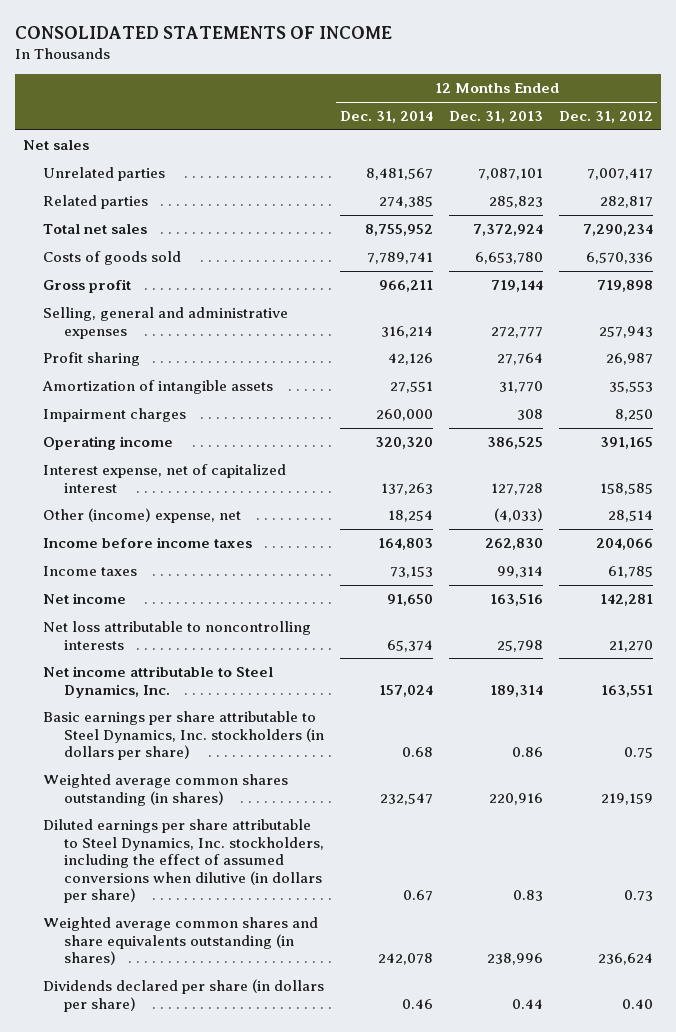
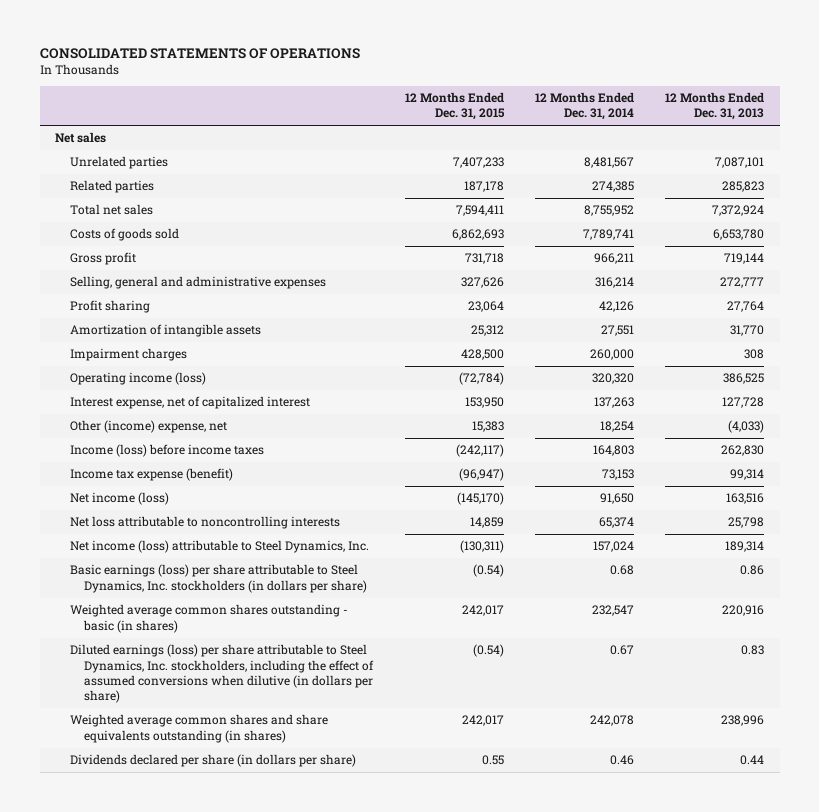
[15,25,393,39] CONSOLIDATED STATEMENTS OF INCOME -> [39,47,360,59] CONSOLIDATED STATEMENTS OF OPERATIONS
[559,111,654,124] Dec. 31, 2012 -> none
none -> [404,91,505,121] 12 Months Ended Dec. 31, 2015
[43,436,174,451] Operating income -> [69,372,206,386] Operating income (loss)
[43,537,253,549] Income before income taxes -> [69,444,264,458] Income (loss) before income taxes
[43,566,138,577] Income taxes -> [69,468,233,482] Income tax expense (benefit)
[43,593,127,605] Net income -> [69,492,169,506] Net income (loss)
[43,666,274,698] Net income attributable to Steel Dynamics, Inc. -> [69,540,369,554] Net income (loss) attributable to Steel Dynamics, Inc.
[43,711,324,761] Basic earnings per share attributable to Steel Dynamics, Inc. stockholders (in dollars per share) -> [69,564,368,593] Basic earnings (loss) per share attributable to Steel Dynamics, Inc. stockholders (in dollars per share)
[43,774,289,806] Weighted average common shares outstanding (in shares) -> [69,604,348,633] Weighted average common shares outstanding - basic (in shares)
[43,819,324,904] Diluted earnings per share attributable to Steel Dynamics, Inc. stockholders, including the effect of assumed conversions when dilutive (in dollars per share) -> [69,644,375,704] Diluted earnings (loss) per share attributable to Steel Dynamics, Inc. stockholders, including the effect of assumed conversions when dilutive (in dollars per share)

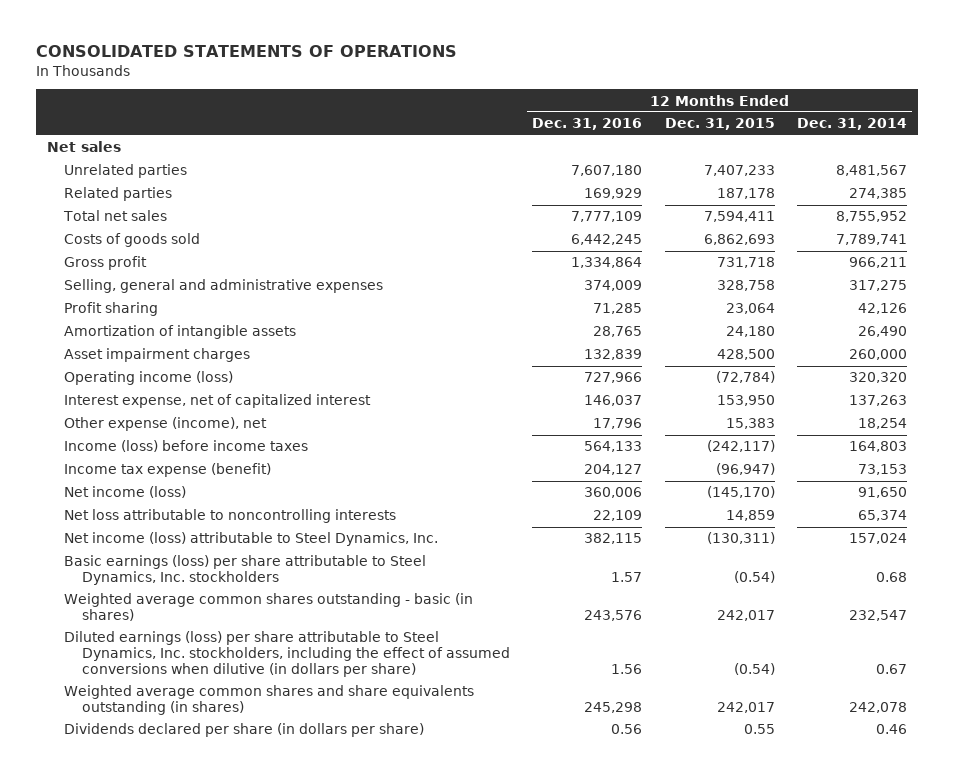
[665,91,765,121] 12 Months Ended Dec. 31, 2013 -> none
none -> [532,118,643,131] Dec. 31, 2016
[460,277,504,289] 327,626 -> [716,280,775,292] 328,758
[594,277,634,289] 316,214 -> [848,280,907,292] 317,275
[470,325,504,337] 25,312 -> [725,326,775,338] 24,180
[600,325,634,337] 27,551 -> [857,326,907,338] 26,490
[69,348,187,362] Impairment charges -> [64,348,251,363] Asset impairment charges
[69,420,227,434] Other (income) expense, net -> [64,417,268,432] Other expense (income), net
[69,564,368,593] Basic earnings (loss) per share attributable to Steel Dynamics, Inc. stockholders (in dollars per share) -> [64,555,427,586] Basic earnings (loss) per share attributable to Steel Dynamics, Inc. stockholders

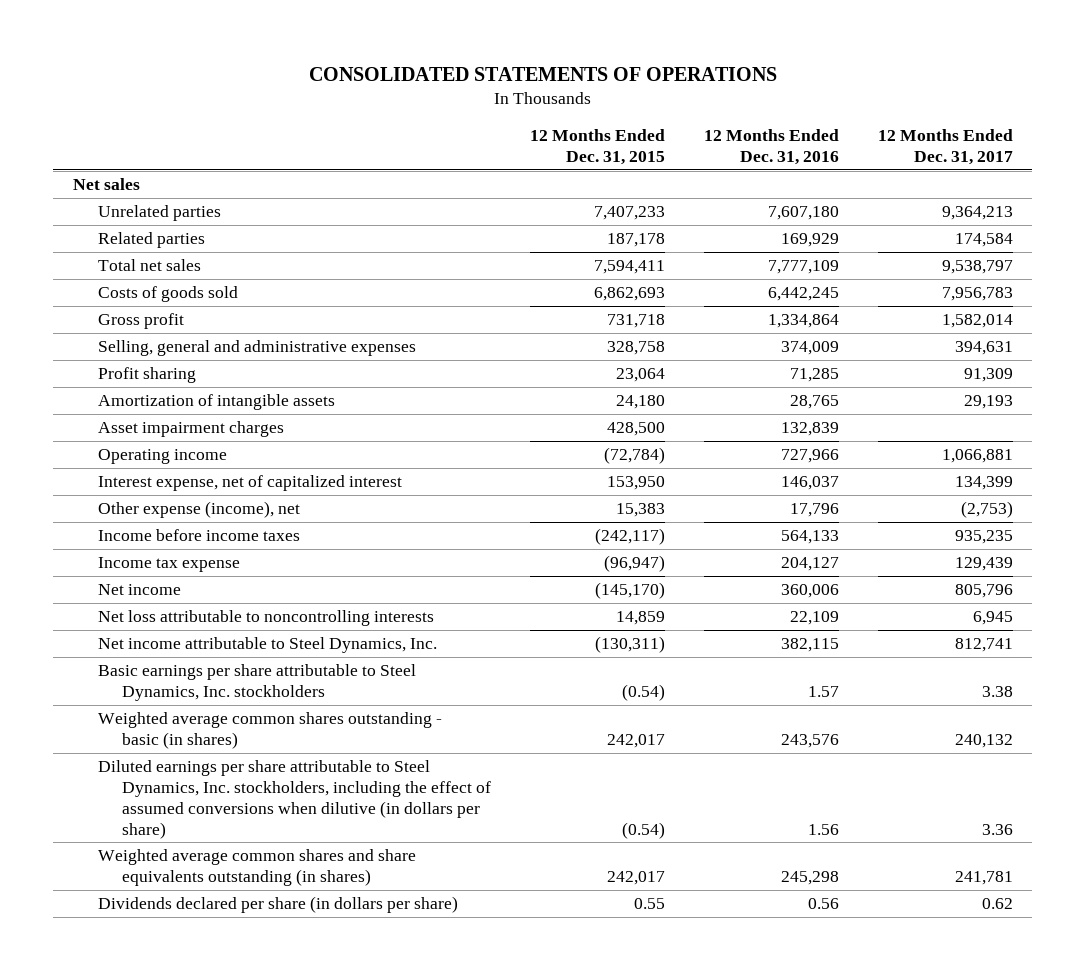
[796,118,907,131] Dec. 31, 2014 -> none
none -> [877,129,1013,165] 12 Months Ended Dec. 31, 2017
[64,371,234,386] Operating income (loss) -> [97,449,227,465] Operating income
[64,440,309,453] Income (loss) before income taxes -> [97,529,300,542] Income before income taxes
[64,463,272,478] Income tax expense (benefit) -> [97,557,240,573] Income tax expense
[64,486,187,499] Net income (loss) -> [97,584,181,596] Net income
[64,532,439,547] Net income (loss) attributable to Steel Dynamics, Inc. -> [97,637,437,654] Net income attributable to Steel Dynamics, Inc.
[64,555,427,586] Basic earnings (loss) per share attributable to Steel Dynamics, Inc. stockholders -> [97,664,416,701] Basic earnings per share attributable to Steel Dynamics, Inc. stockholders
[64,631,511,677] Diluted earnings (loss) per share attributable to Steel Dynamics, Inc. stockholders, including the effect of assumed conversions when dilutive (in dollars per share) -> [97,760,492,839] Diluted earnings per share attributable to Steel Dynamics, Inc. stockholders, including the effect of assumed conversions when dilutive (in dollars per share)

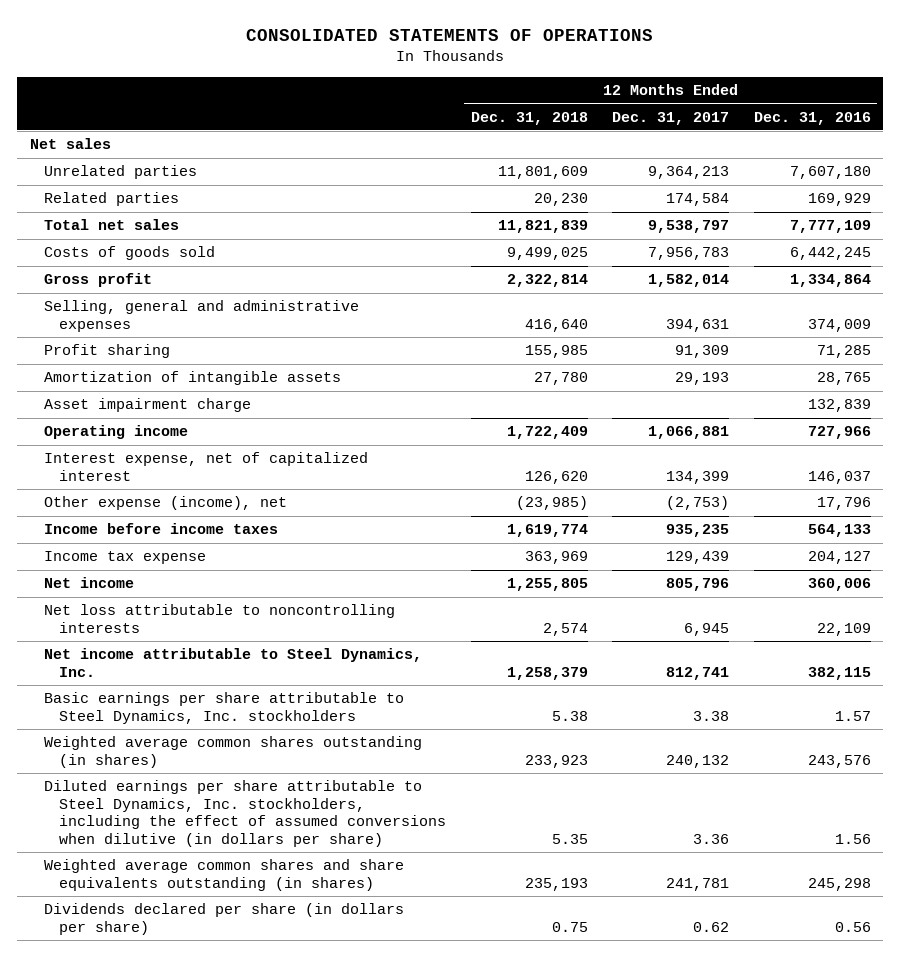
[530,129,666,165] 12 Months Ended Dec. 31, 2015 -> none
none -> [470,111,588,125] Dec. 31, 2018
[97,421,284,438] Asset impairment charges -> [44,398,252,413] Asset impairment charge
[97,712,442,749] Weighted average common shares outstanding - basic (in shares) -> [44,736,423,768] Weighted average common shares outstanding (in shares)

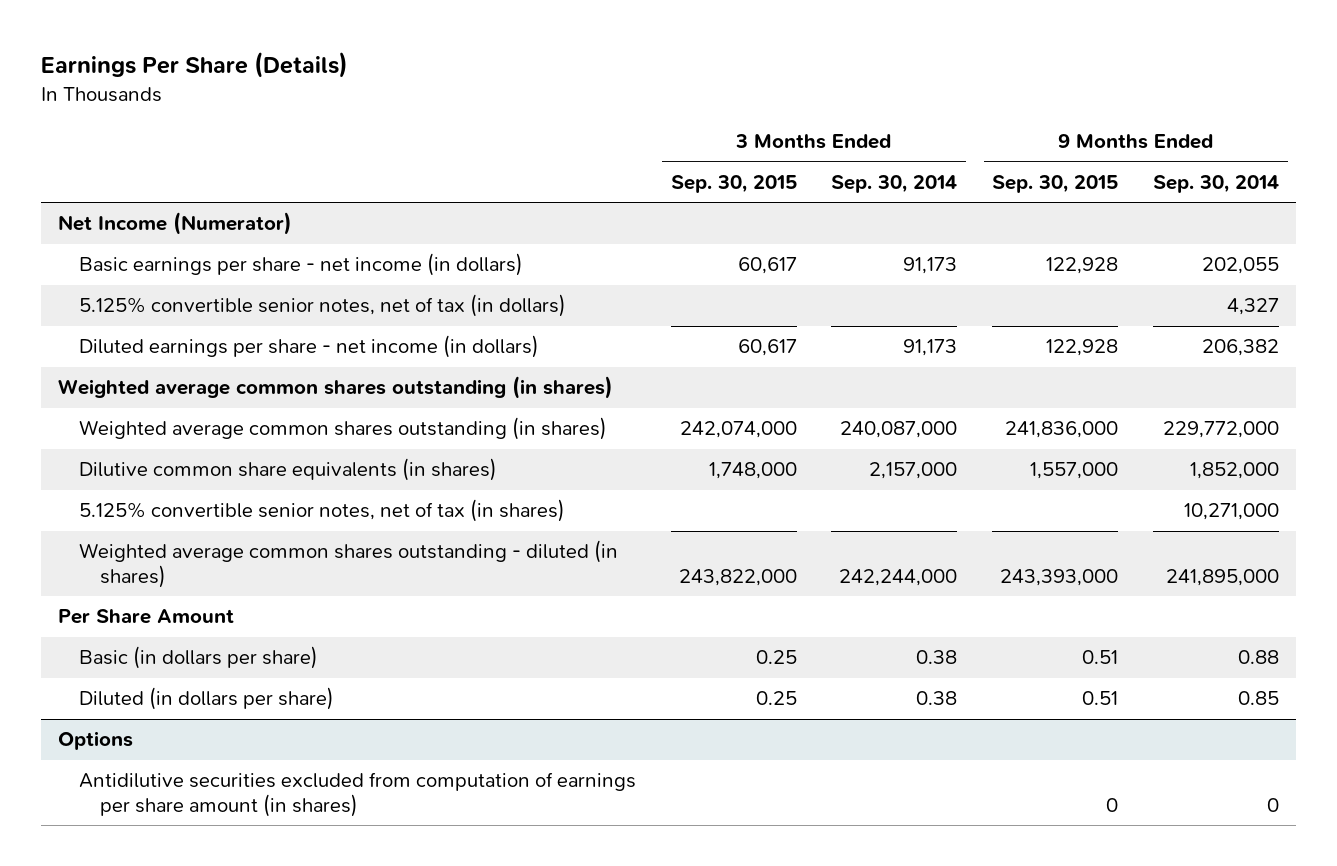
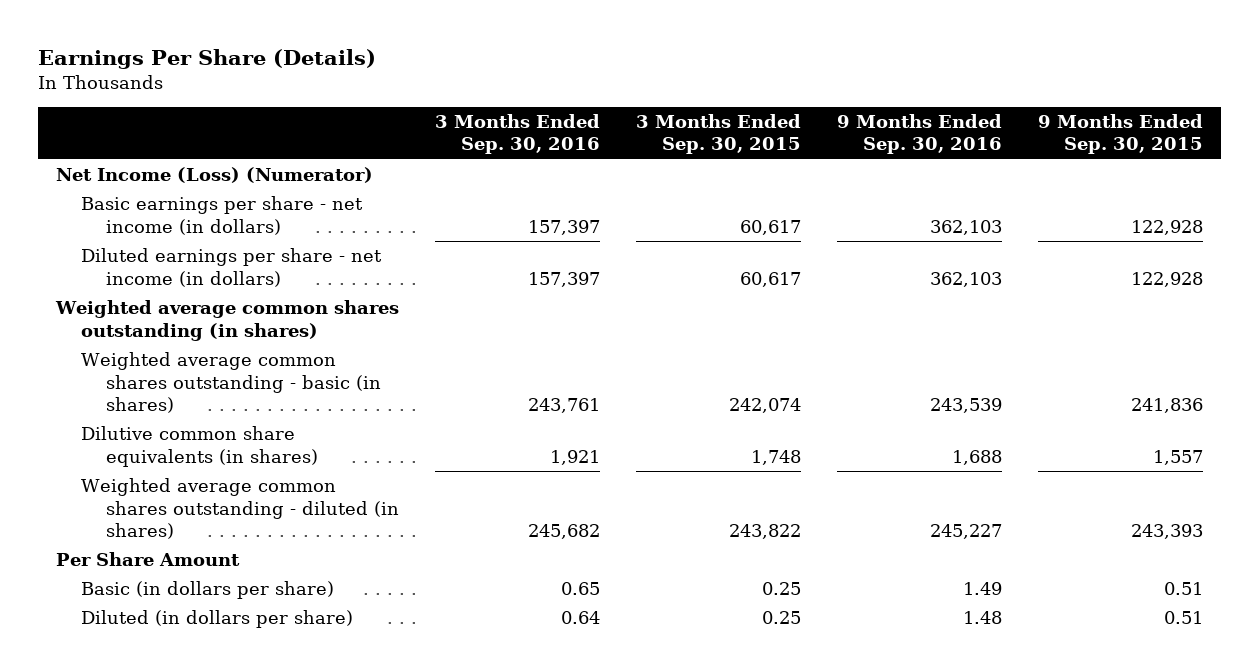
[831,175,958,194] Sep. 30, 2014 -> none
[1153,175,1280,194] Sep. 30, 2014 -> none
none -> [435,113,601,155] 3 Months Ended Sep. 30, 2016
none -> [837,113,1003,155] 9 Months Ended Sep. 30, 2016
[57,212,292,236] Net Income (Numerator) -> [55,167,373,184] Net Income (Loss) (Numerator)
[78,294,566,318] 5.125% convertible senior notes, net of tax (in dollars) -> none
[78,499,565,523] 5.125% convertible senior notes, net of tax (in shares) -> none
[78,417,607,441] Weighted average common shares outstanding (in shares) -> [81,352,382,414] Weighted average common shares outstanding - basic (in shares)
[679,421,797,439] 242,074,000 -> [729,398,802,414] 242,074
[1005,421,1119,439] 241,836,000 -> [1131,398,1204,414] 241,836
[708,462,797,480] 1,748,000 -> [751,449,802,465] 1,748
[1030,462,1119,480] 1,557,000 -> [1153,449,1204,465] 1,557
[678,568,797,586] 243,822,000 -> [729,524,802,540] 243,822
[1000,568,1119,586] 243,393,000 -> [1131,524,1204,540] 243,393
[57,731,133,751] Options -> none
[78,772,636,817] Antidilutive securities excluded from computation of earnings per share amount (in shares) -> none

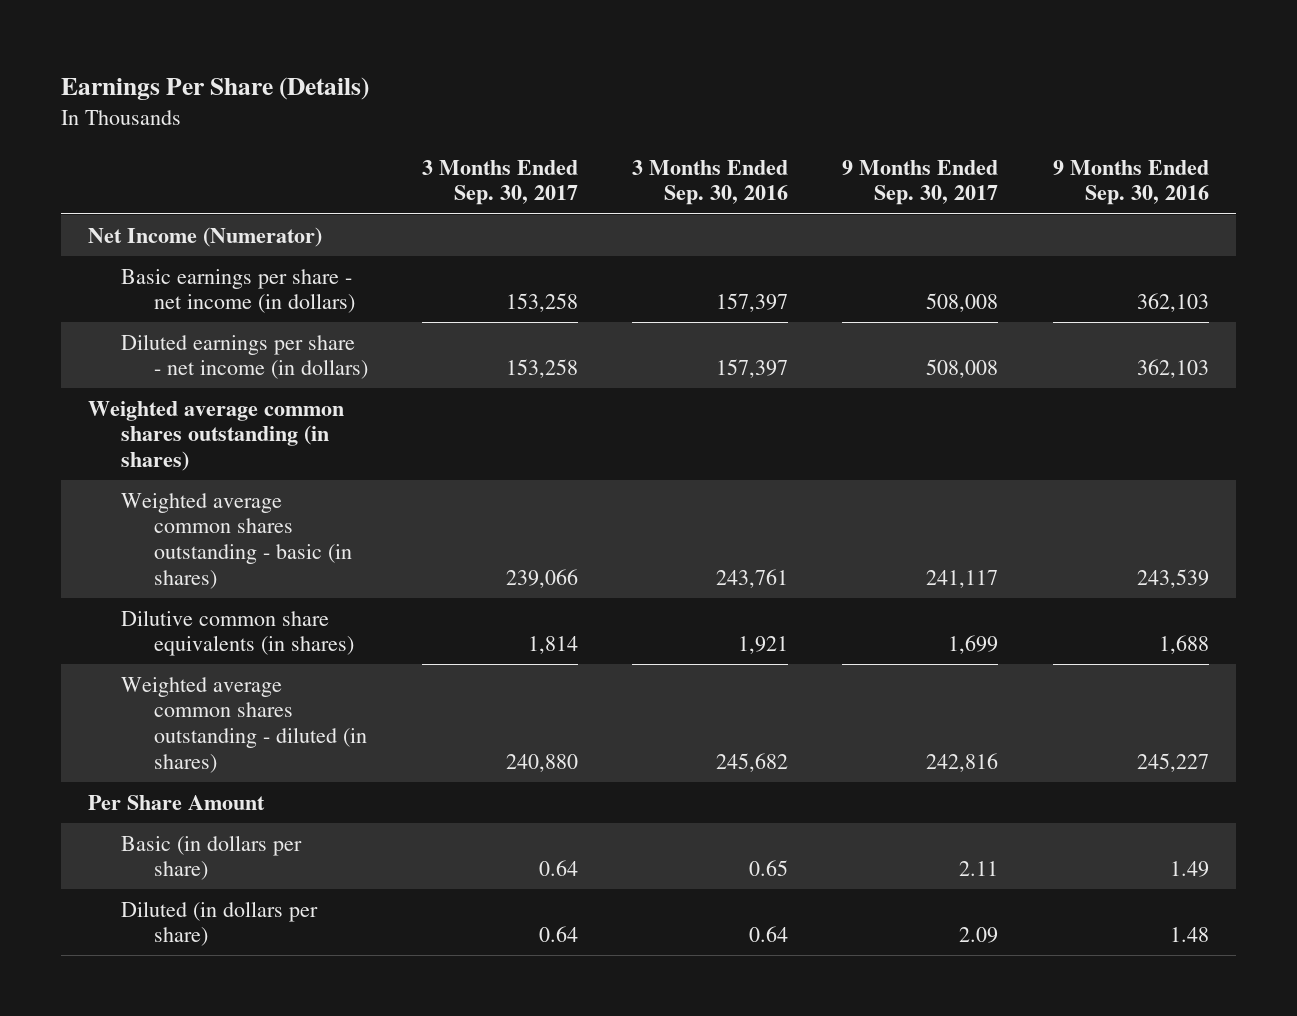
[636,113,802,155] 3 Months Ended Sep. 30, 2015 -> none
[1038,113,1204,155] 9 Months Ended Sep. 30, 2015 -> none
none -> [421,159,578,206] 3 Months Ended Sep. 30, 2017
none -> [842,159,999,206] 9 Months Ended Sep. 30, 2017
[55,167,373,184] Net Income (Loss) (Numerator) -> [88,226,323,247] Net Income (Numerator)

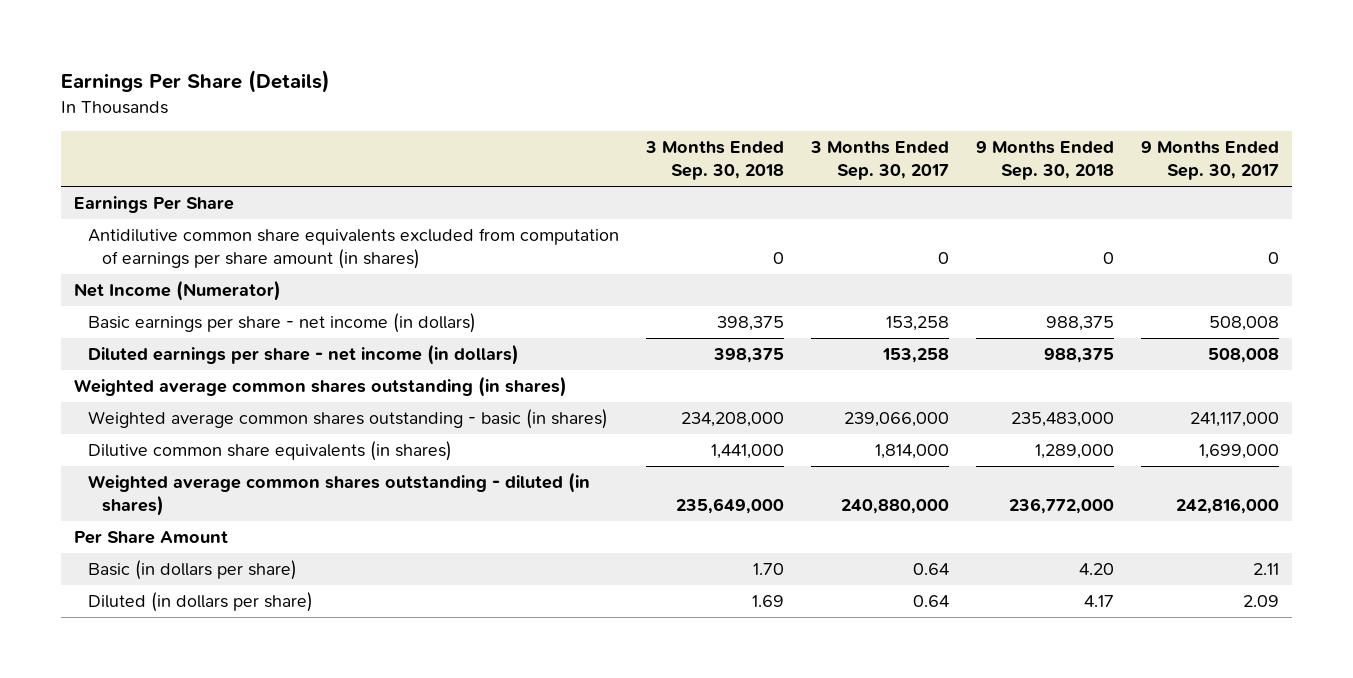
[632,159,789,206] 3 Months Ended Sep. 30, 2016 -> none
[1052,159,1209,206] 9 Months Ended Sep. 30, 2016 -> none
none -> [645,141,785,180] 3 Months Ended Sep. 30, 2018
none -> [976,141,1115,180] 9 Months Ended Sep. 30, 2018
none -> [74,196,235,214] Earnings Per Share
none -> [88,228,620,270] Antidilutive common share equivalents excluded from computation of earnings per share amount (in shares)
[505,568,578,588] 239,066 -> [844,412,950,428] 239,066,000
[926,569,999,588] 241,117 -> [1189,412,1279,428] 241,117,000
[527,636,578,655] 1,814 -> [875,444,950,460] 1,814,000
[948,635,999,655] 1,699 -> [1198,444,1279,460] 1,699,000
[505,753,578,772] 240,880 -> [841,499,950,515] 240,880,000
[926,752,999,772] 242,816 -> [1175,498,1279,515] 242,816,000

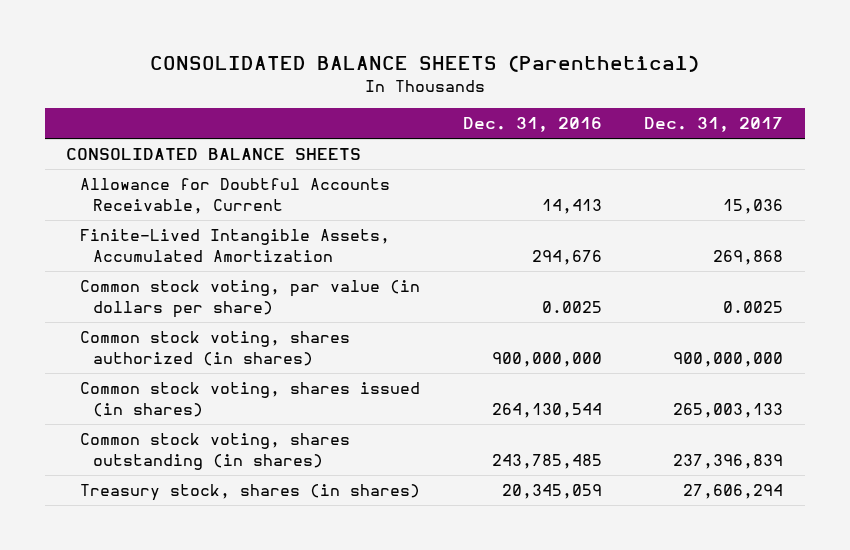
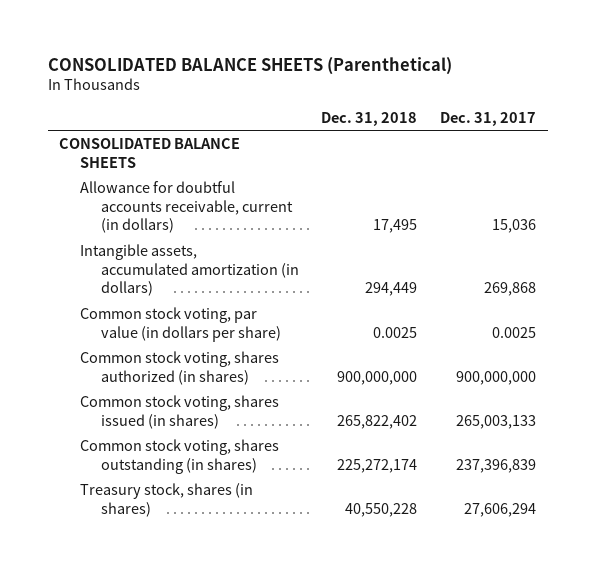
[462,117,602,133] Dec. 31, 2016 -> none
none -> [321,111,418,126] Dec. 31, 2018
[79,178,390,214] Allowance for Doubtful Accounts Receivable, Current -> [80,181,293,234] Allowance for doubtful accounts receivable, current (in dollars)
[79,229,390,262] Finite-Lived Intangible Assets, Accumulated Amortization -> [80,244,299,297] Intangible assets, accumulated amortization (in dollars)

